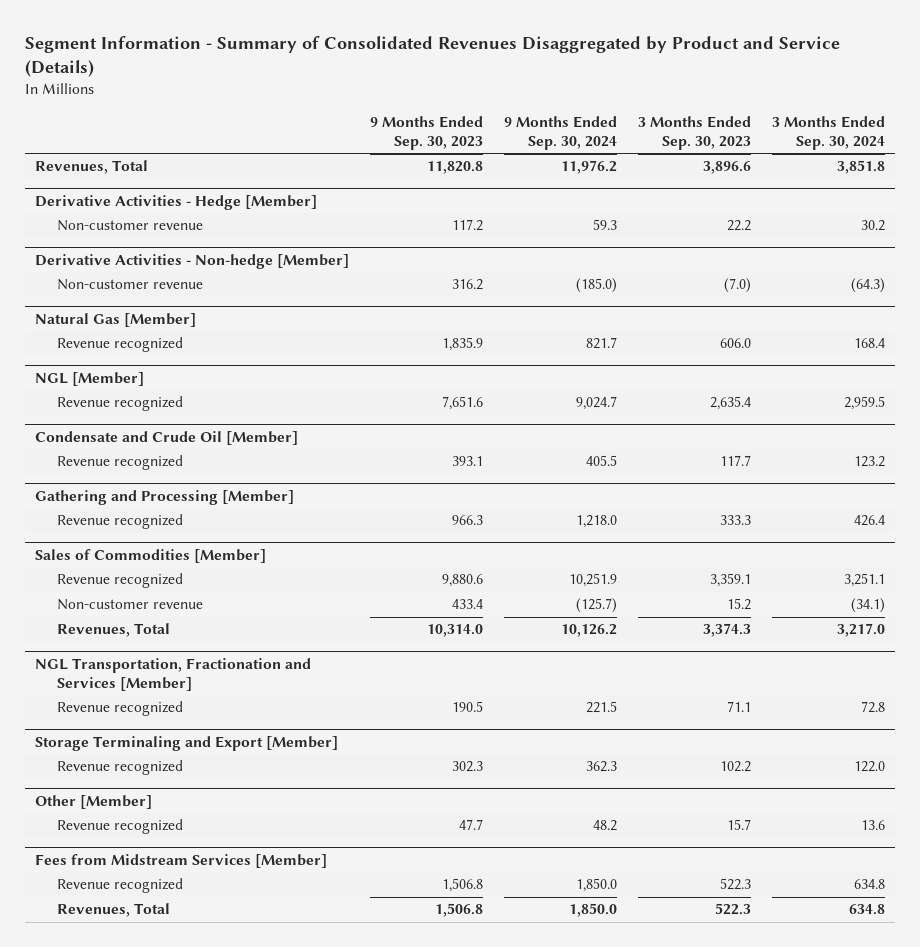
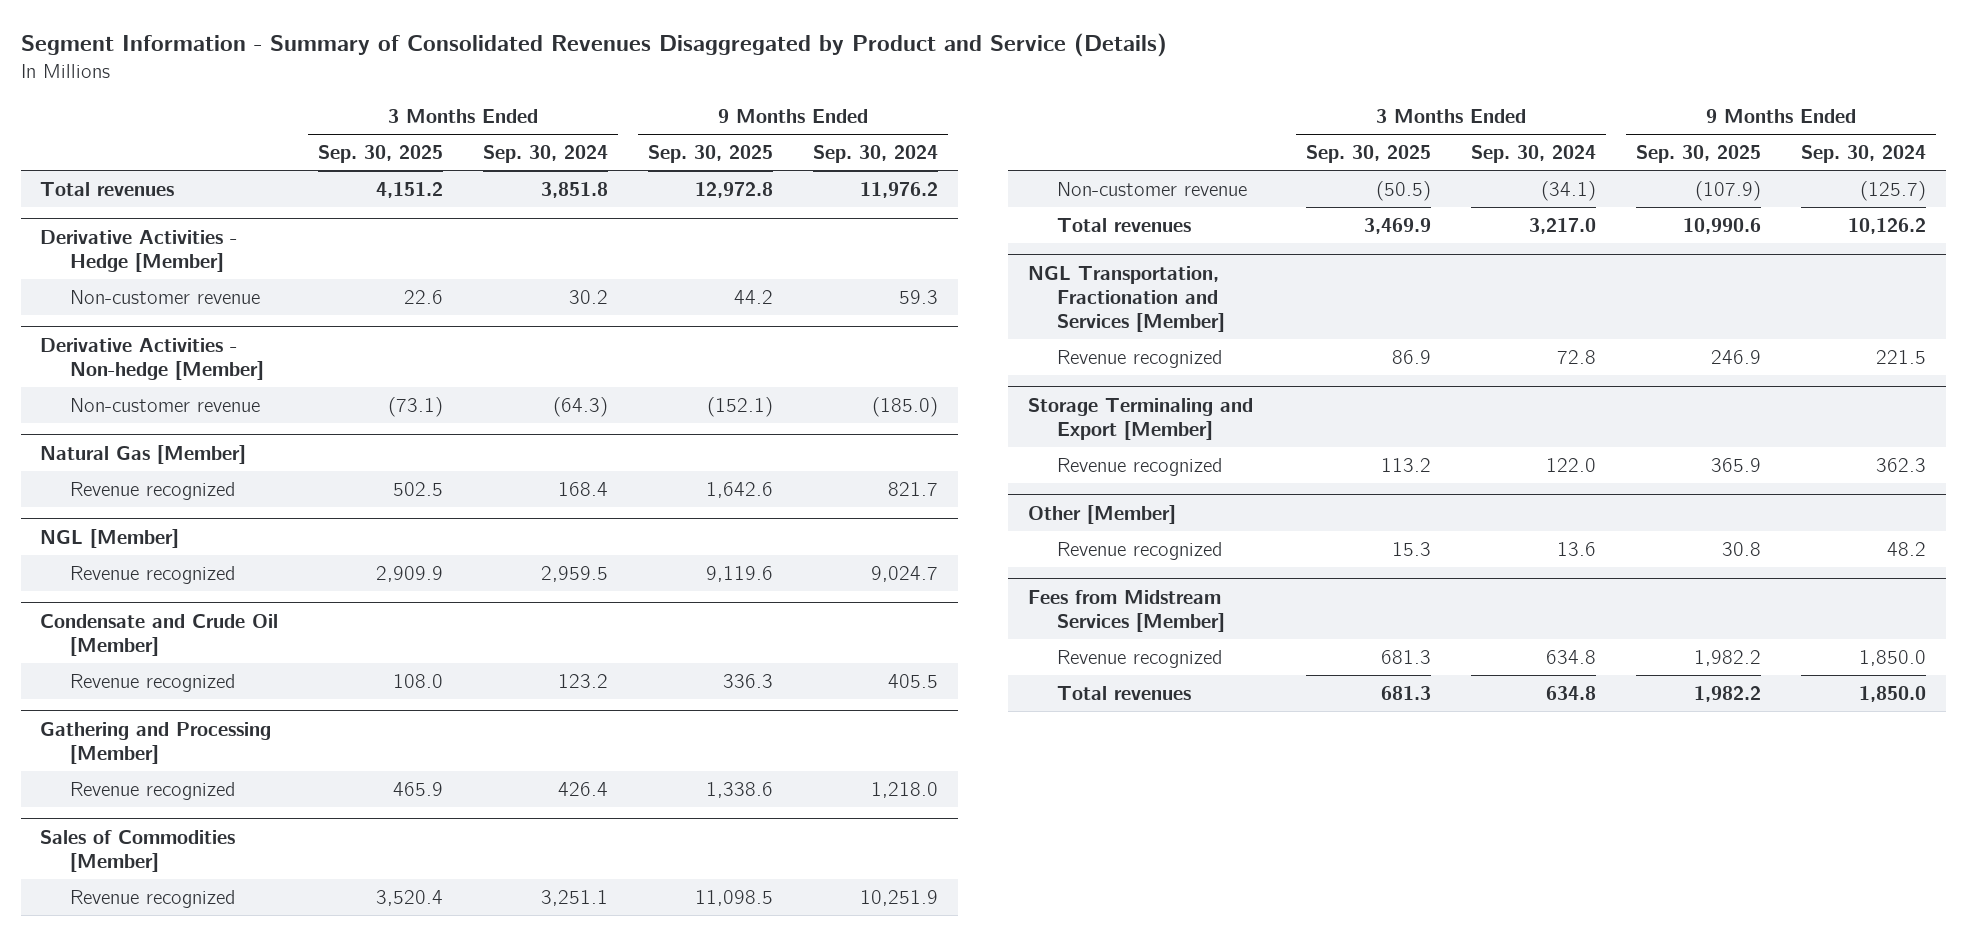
[370,116,484,150] 9 Months Ended Sep. 30, 2023 -> none
[637,116,751,150] 3 Months Ended Sep. 30, 2023 -> none
none -> [318,145,444,164] Sep. 30, 2025
none -> [648,145,774,164] Sep. 30, 2025
[35,160,149,175] Revenues, Total -> [40,181,175,196] Total revenues
[57,623,171,638] Revenues, Total -> [1057,217,1192,232] Total revenues
[57,903,171,918] Revenues, Total -> [1057,685,1192,700] Total revenues

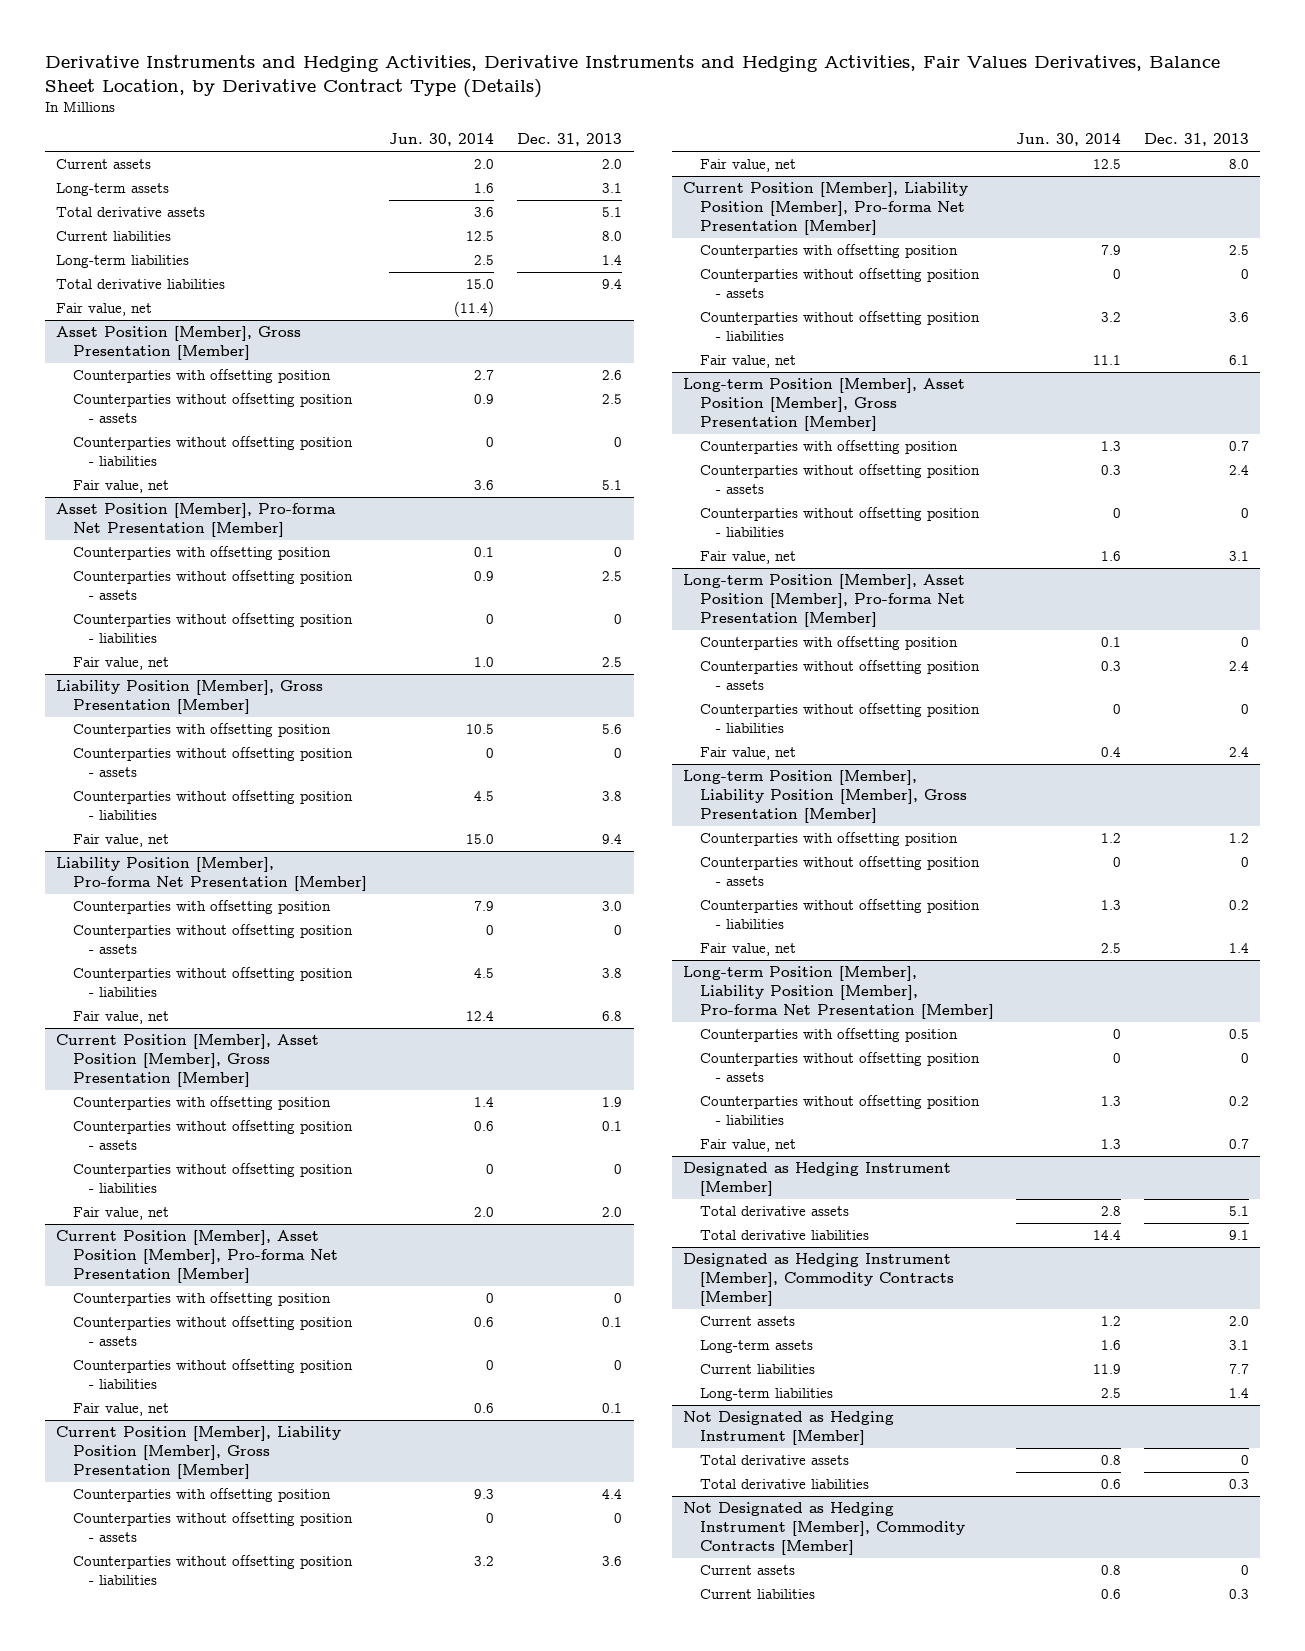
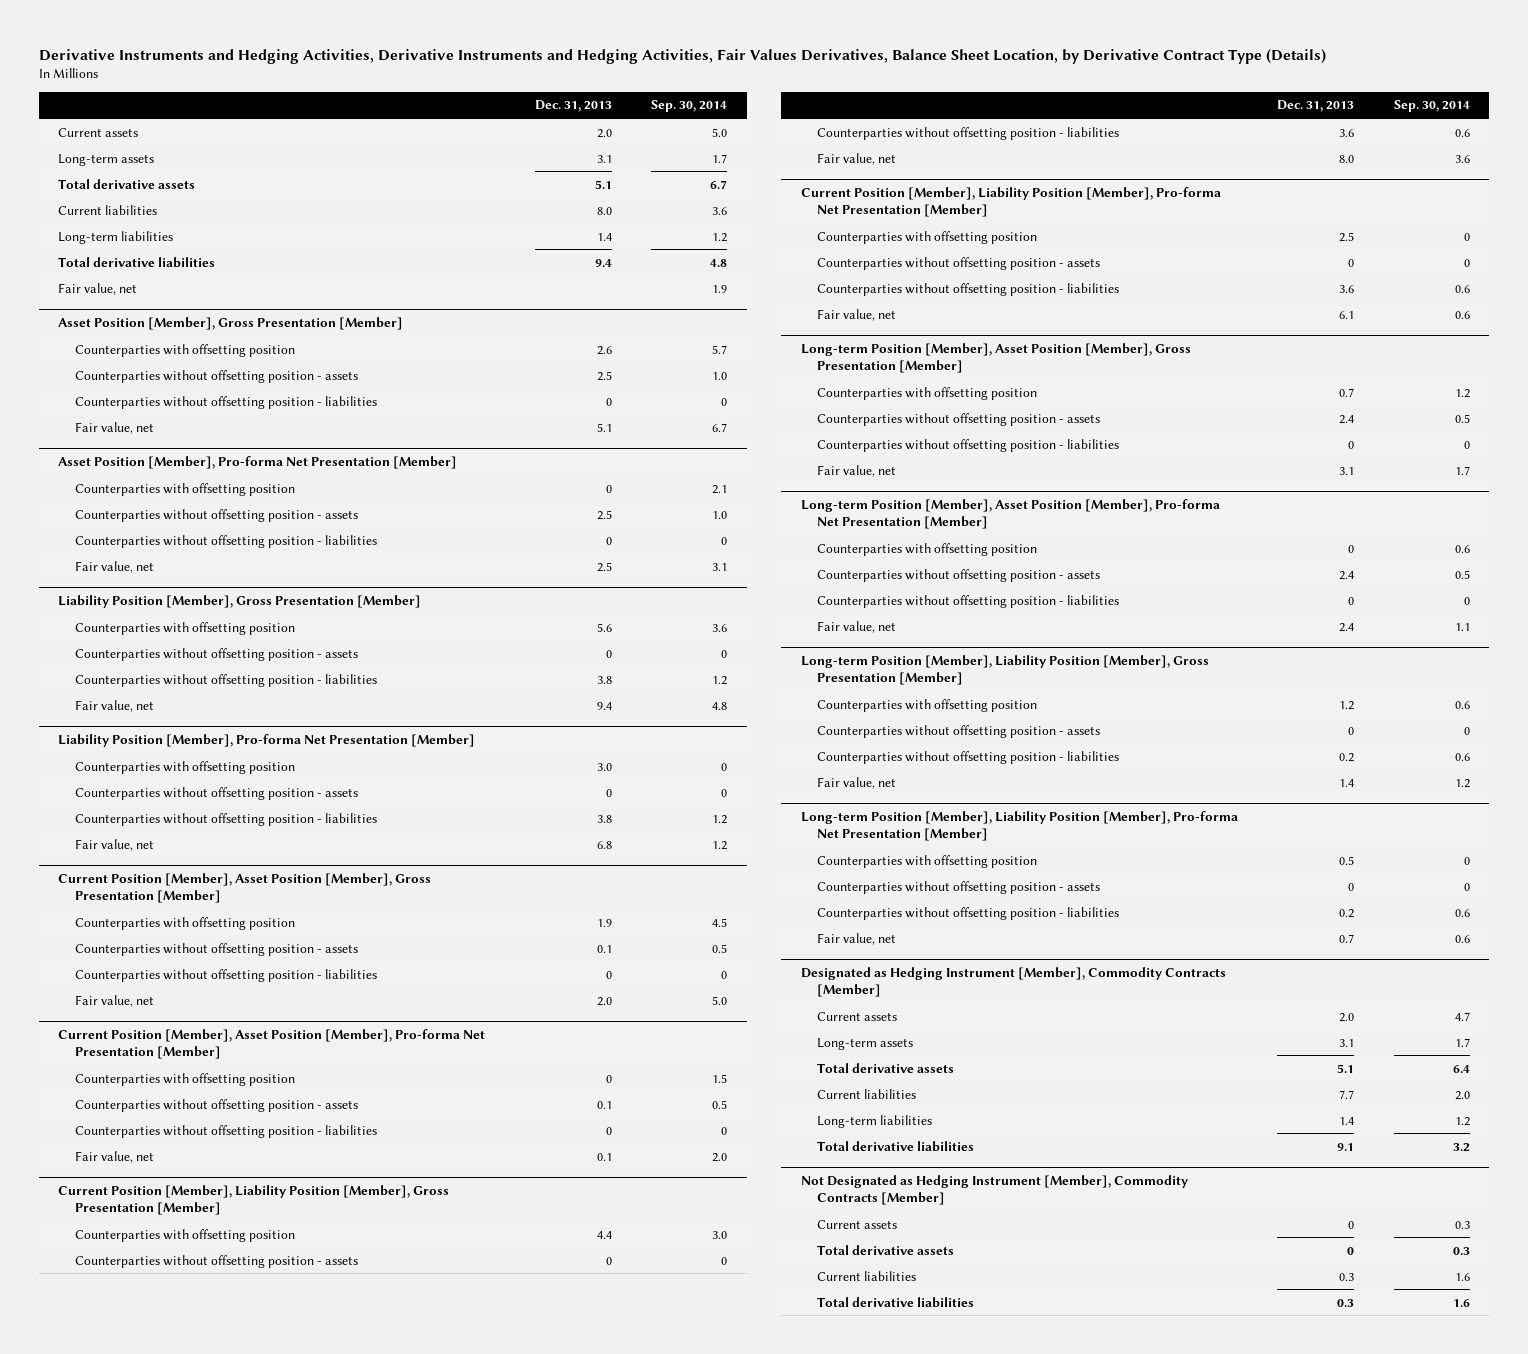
[389,133,495,147] Jun. 30, 2014 -> none
none -> [651,100,728,113] Sep. 30, 2014
[682,1162,951,1197] Designated as Hedging Instrument [Member] -> none
[699,1206,849,1217] Total derivative assets -> none
[699,1230,869,1241] Total derivative liabilities -> none
none -> [816,1062,954,1073] Total derivative assets
[682,1411,894,1446] Not Designated as Hedging Instrument [Member] -> none
[699,1455,849,1466] Total derivative assets -> none
[1229,1479,1250,1490] 0.3 -> [1337,1142,1355,1151] 9.1
none -> [816,1244,954,1255] Total derivative assets
none -> [816,1296,974,1308] Total derivative liabilities

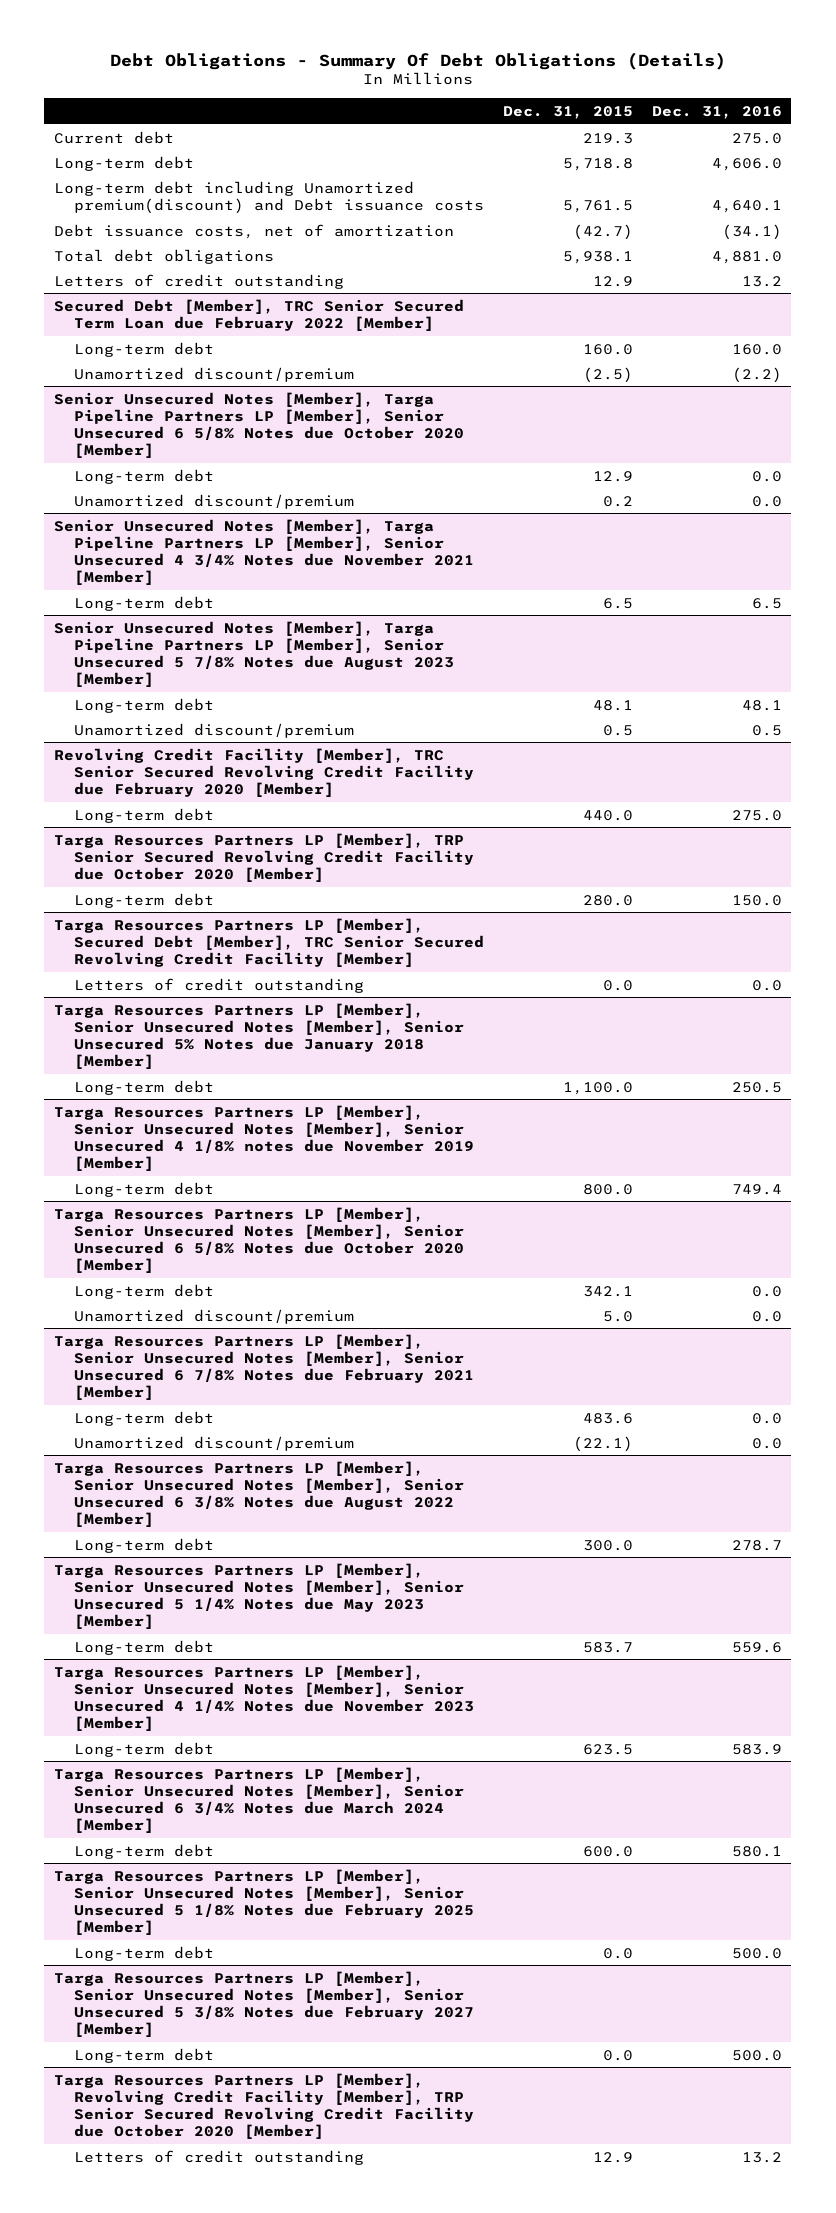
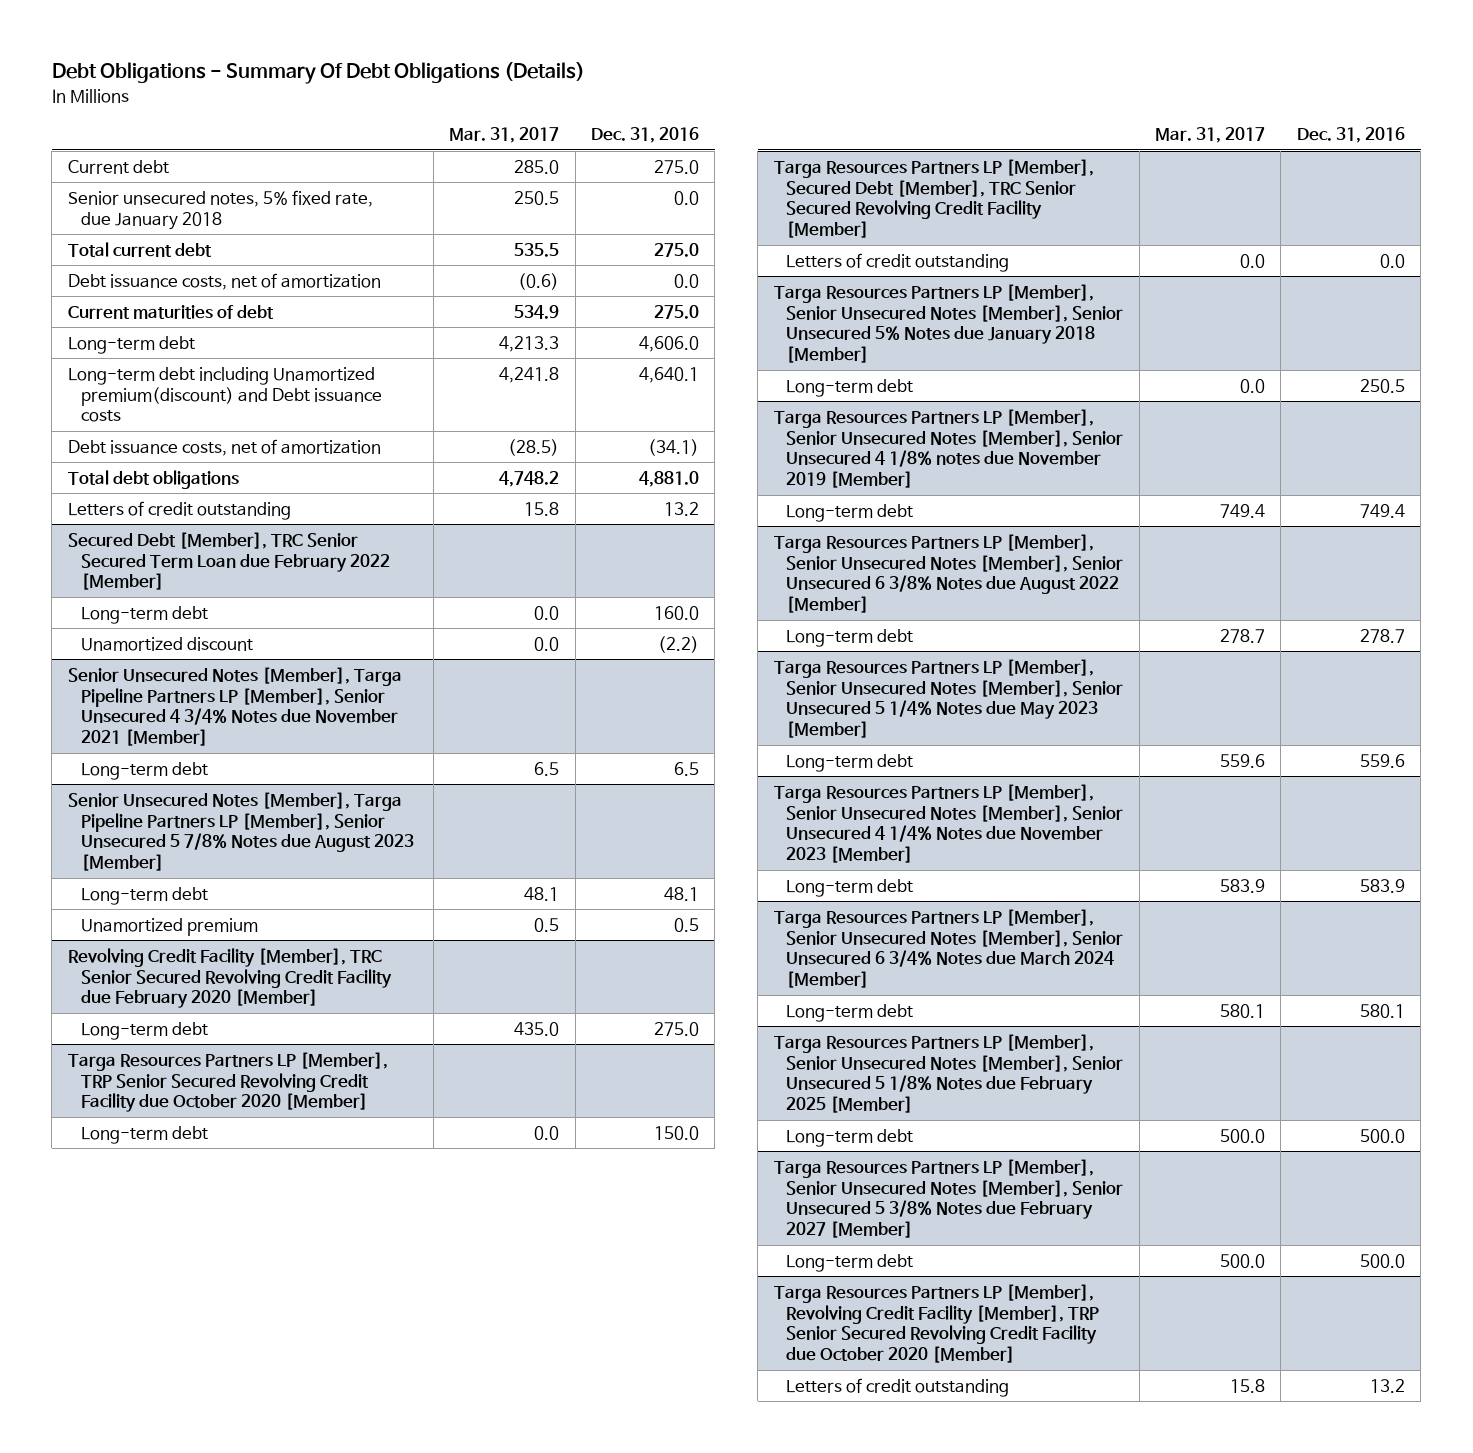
[503,105,634,119] Dec. 31, 2015 -> none
none -> [449,127,560,144] Mar. 31, 2017
none -> [67,189,373,230] Senior unsecured notes, 5% fixed rate, due January 2018
none -> [67,241,212,257] Total current debt
none -> [67,272,381,290] Debt issuance costs, net of amortization
none -> [67,304,274,319] Current maturities of debt
[53,391,465,459] Senior Unsecured Notes [Member], Targa Pipeline Partners LP [Member], Senior Unsecured 6 5/8% Notes due October 2020 [Member] -> none
[74,468,215,484] Long-term debt -> none
[74,493,355,509] Unamortized discount/premium -> none
[74,366,355,382] Unamortized discount/premium -> [80,636,253,651] Unamortized discount
[74,722,355,738] Unamortized discount/premium -> [80,917,258,936] Unamortized premium
[53,1206,465,1274] Targa Resources Partners LP [Member], Senior Unsecured Notes [Member], Senior Unsecured 6 5/8% Notes due October 2020 [Member] -> none
[74,1283,215,1299] Long-term debt -> none
[74,1308,355,1324] Unamortized discount/premium -> none
[53,1333,475,1401] Targa Resources Partners LP [Member], Senior Unsecured Notes [Member], Senior Unsecured 6 7/8% Notes due February 2021 [Member] -> none
[74,1410,215,1426] Long-term debt -> none
[74,1435,355,1451] Unamortized discount/premium -> none

